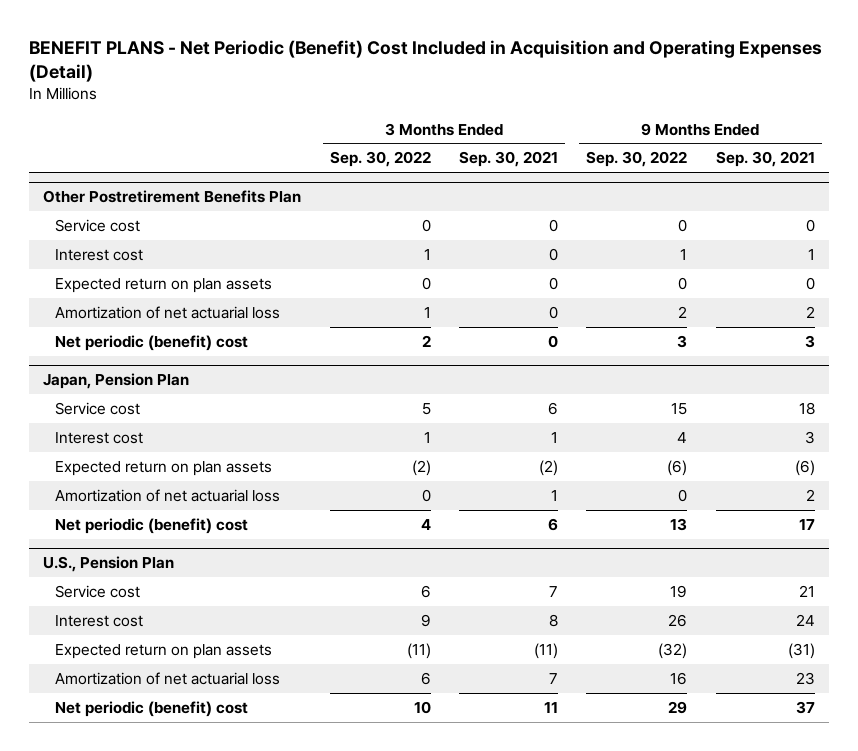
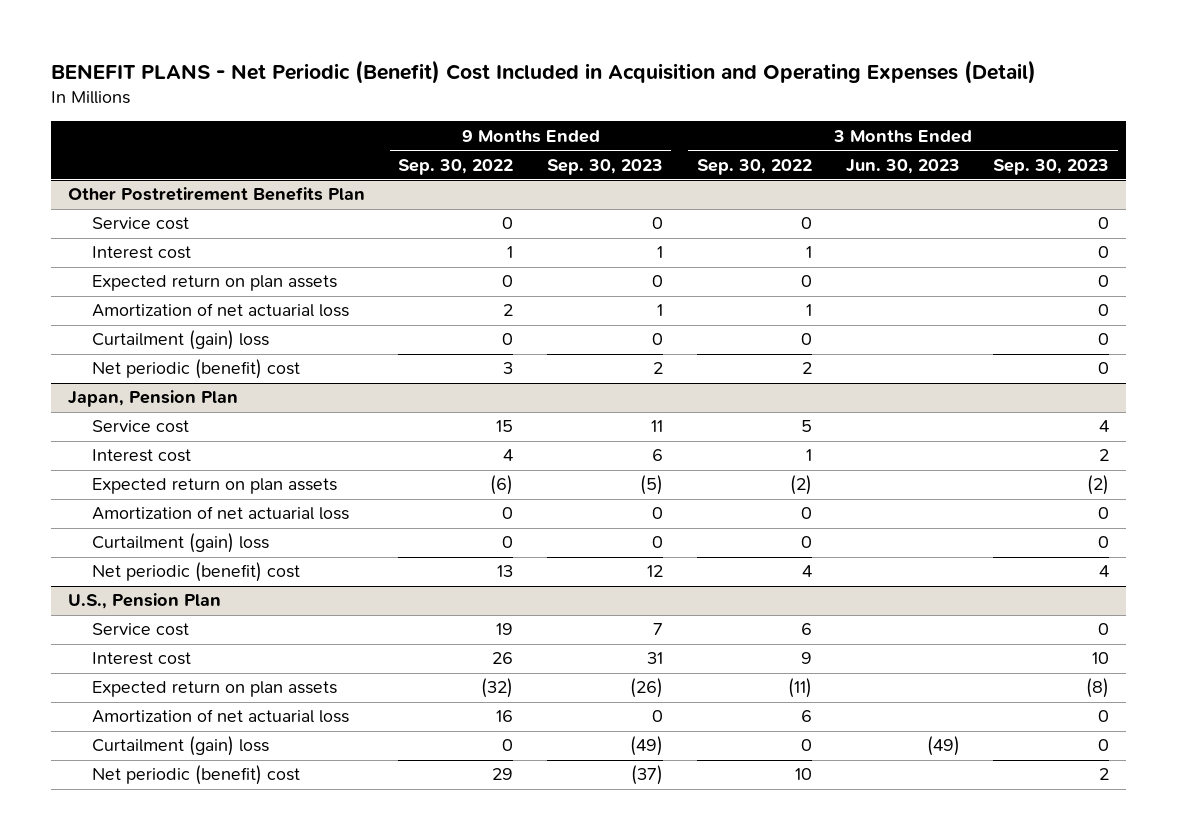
[458,151,558,168] Sep. 30, 2021 -> none
[715,151,815,168] Sep. 30, 2021 -> none
none -> [547,158,664,175] Sep. 30, 2023
none -> [845,158,960,174] Jun. 30, 2023
none -> [993,158,1110,175] Sep. 30, 2023
none -> [92,330,270,351] Curtailment (gain) loss
none -> [92,533,270,554] Curtailment (gain) loss
none -> [92,736,270,757] Curtailment (gain) loss

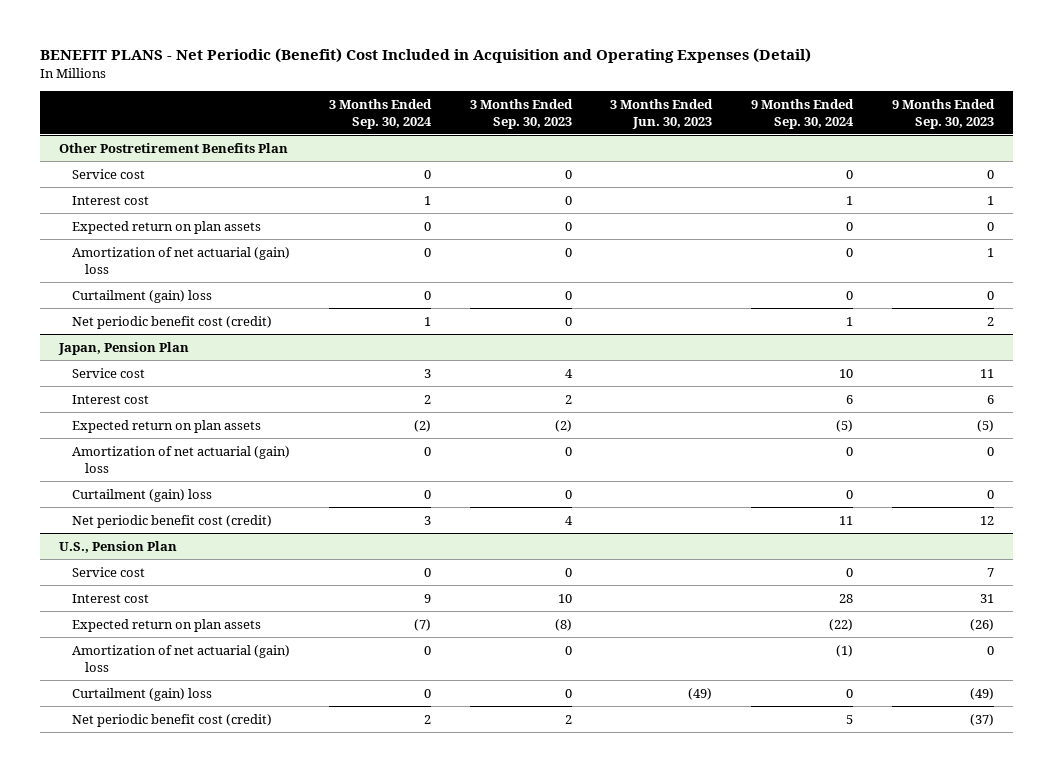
[398,158,514,175] Sep. 30, 2022 -> none
[696,158,812,175] Sep. 30, 2022 -> none
none -> [328,98,432,129] 3 Months Ended Sep. 30, 2024
none -> [751,98,855,129] 9 Months Ended Sep. 30, 2024
[92,303,350,318] Amortization of net actuarial loss -> [72,246,291,274] Amortization of net actuarial (gain) loss
[92,359,301,380] Net periodic (benefit) cost -> [72,315,273,329] Net periodic benefit cost (credit)
[92,506,350,521] Amortization of net actuarial loss -> [72,445,291,473] Amortization of net actuarial (gain) loss
[92,562,301,583] Net periodic (benefit) cost -> [72,514,273,528] Net periodic benefit cost (credit)
[92,709,350,724] Amortization of net actuarial loss -> [72,644,291,672] Amortization of net actuarial (gain) loss
[92,765,301,786] Net periodic (benefit) cost -> [72,713,273,727] Net periodic benefit cost (credit)

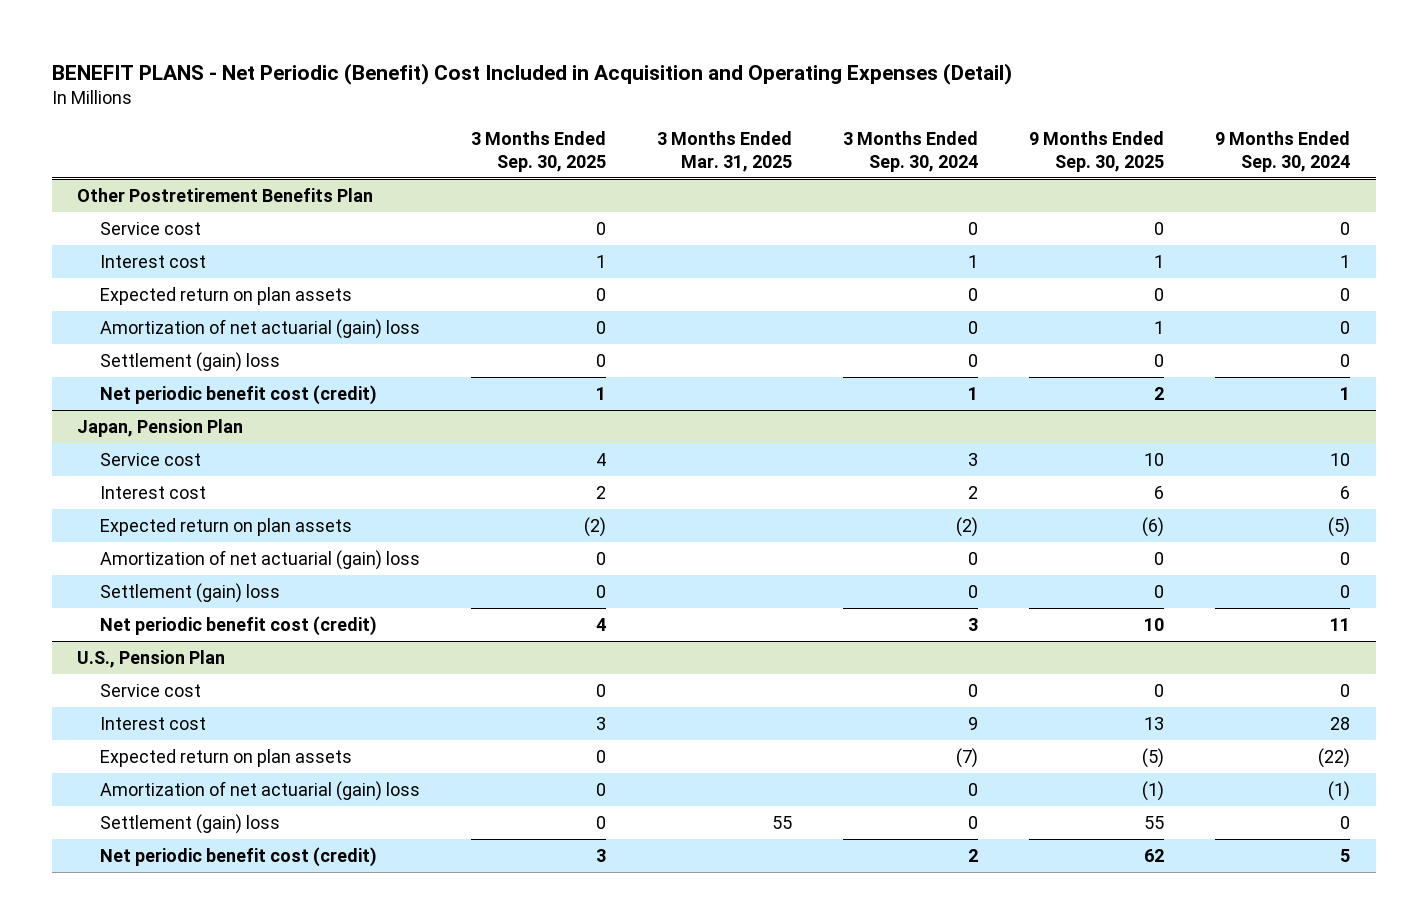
[469,98,573,129] 3 Months Ended Sep. 30, 2023 -> none
[610,98,714,129] 3 Months Ended Jun. 30, 2023 -> none
[891,98,995,129] 9 Months Ended Sep. 30, 2023 -> none
none -> [471,131,607,172] 3 Months Ended Sep. 30, 2025
none -> [657,131,793,172] 3 Months Ended Mar. 31, 2025
none -> [1029,131,1165,172] 9 Months Ended Sep. 30, 2025
[72,289,213,303] Curtailment (gain) loss -> [100,351,281,372] Settlement (gain) loss
[72,488,213,502] Curtailment (gain) loss -> [100,582,281,603] Settlement (gain) loss
[72,687,213,701] Curtailment (gain) loss -> [100,813,281,834] Settlement (gain) loss

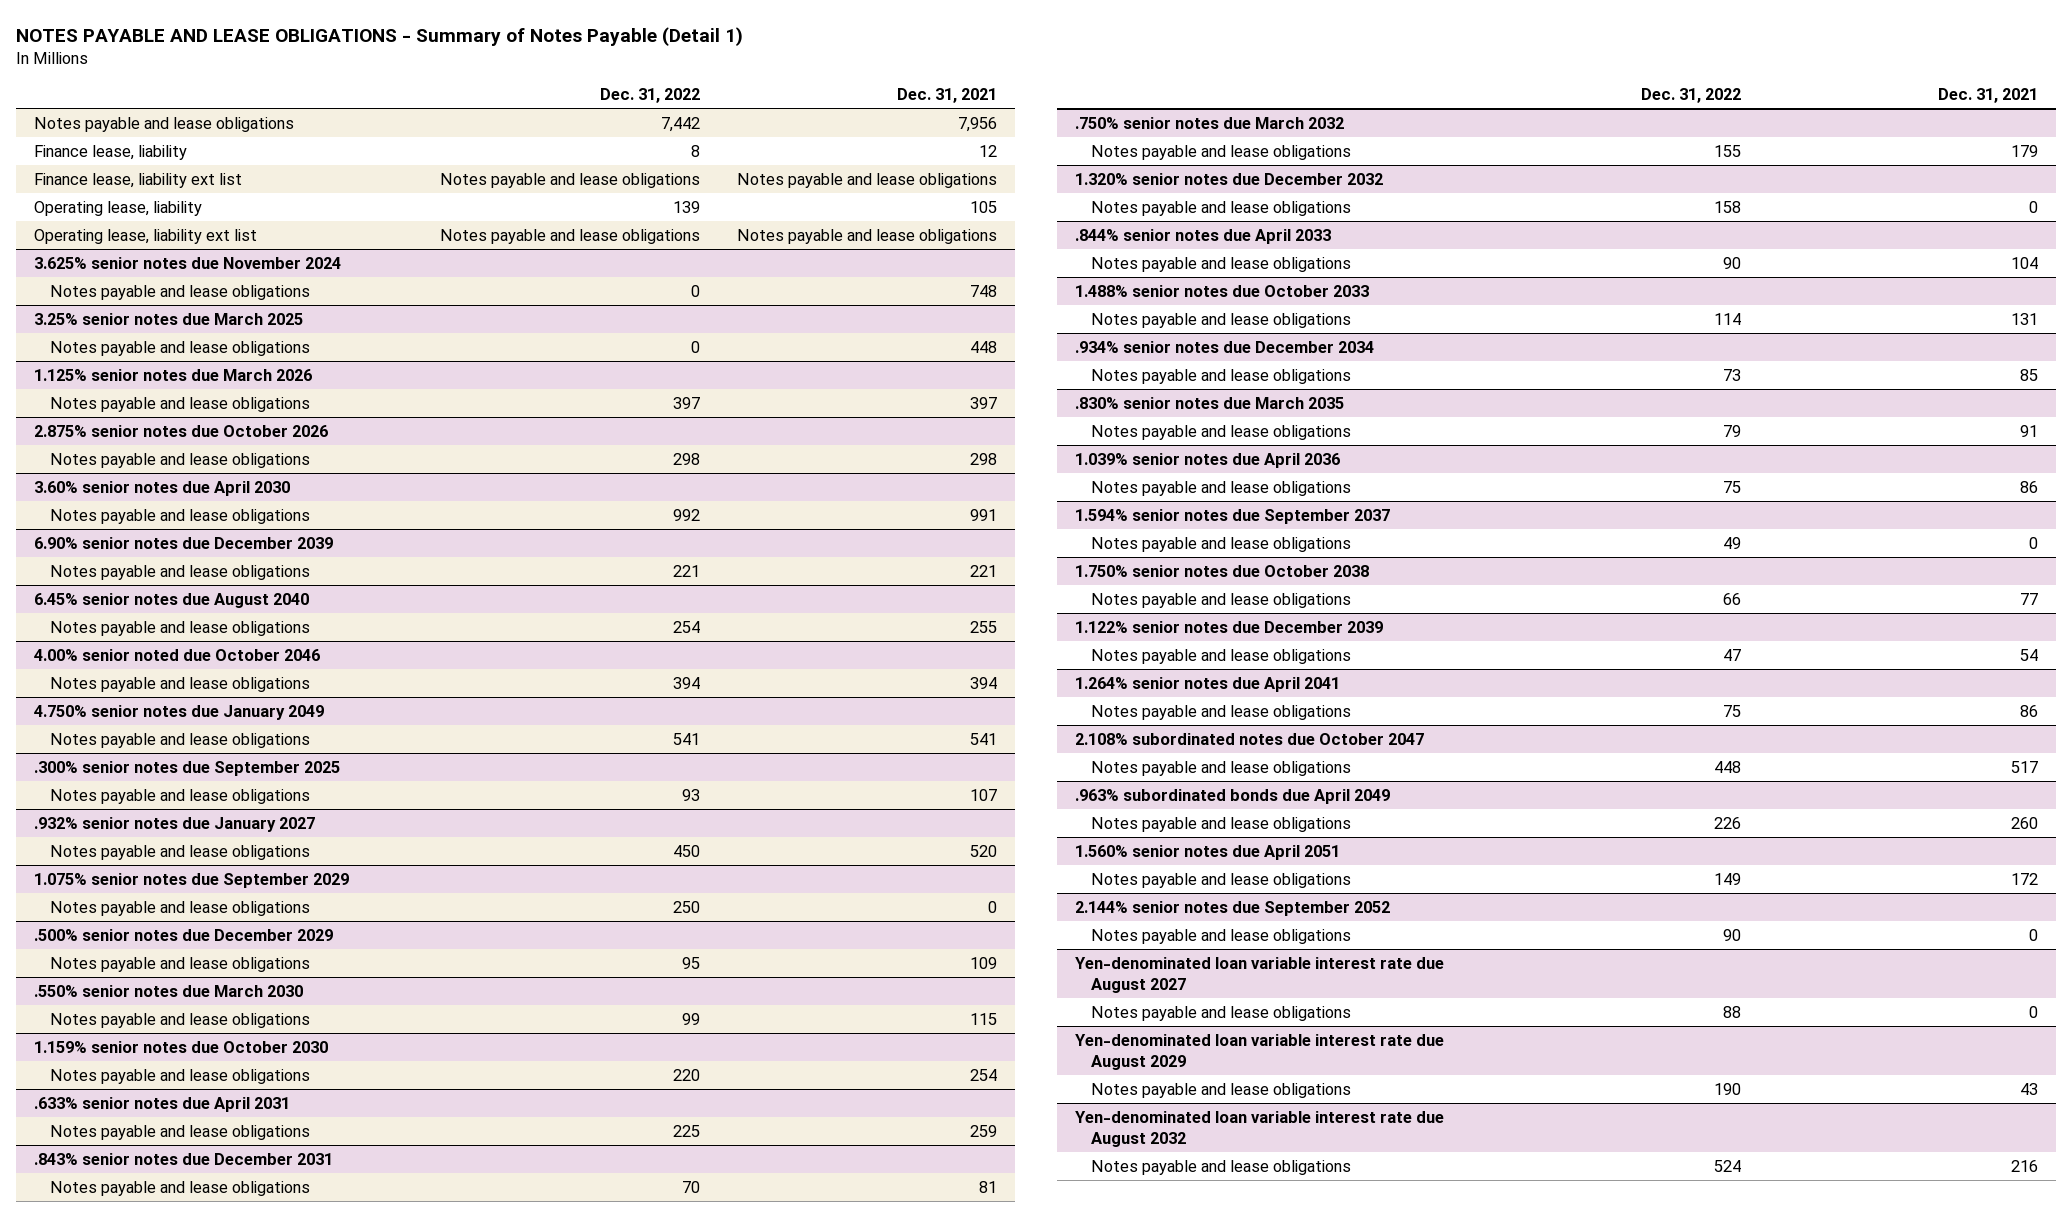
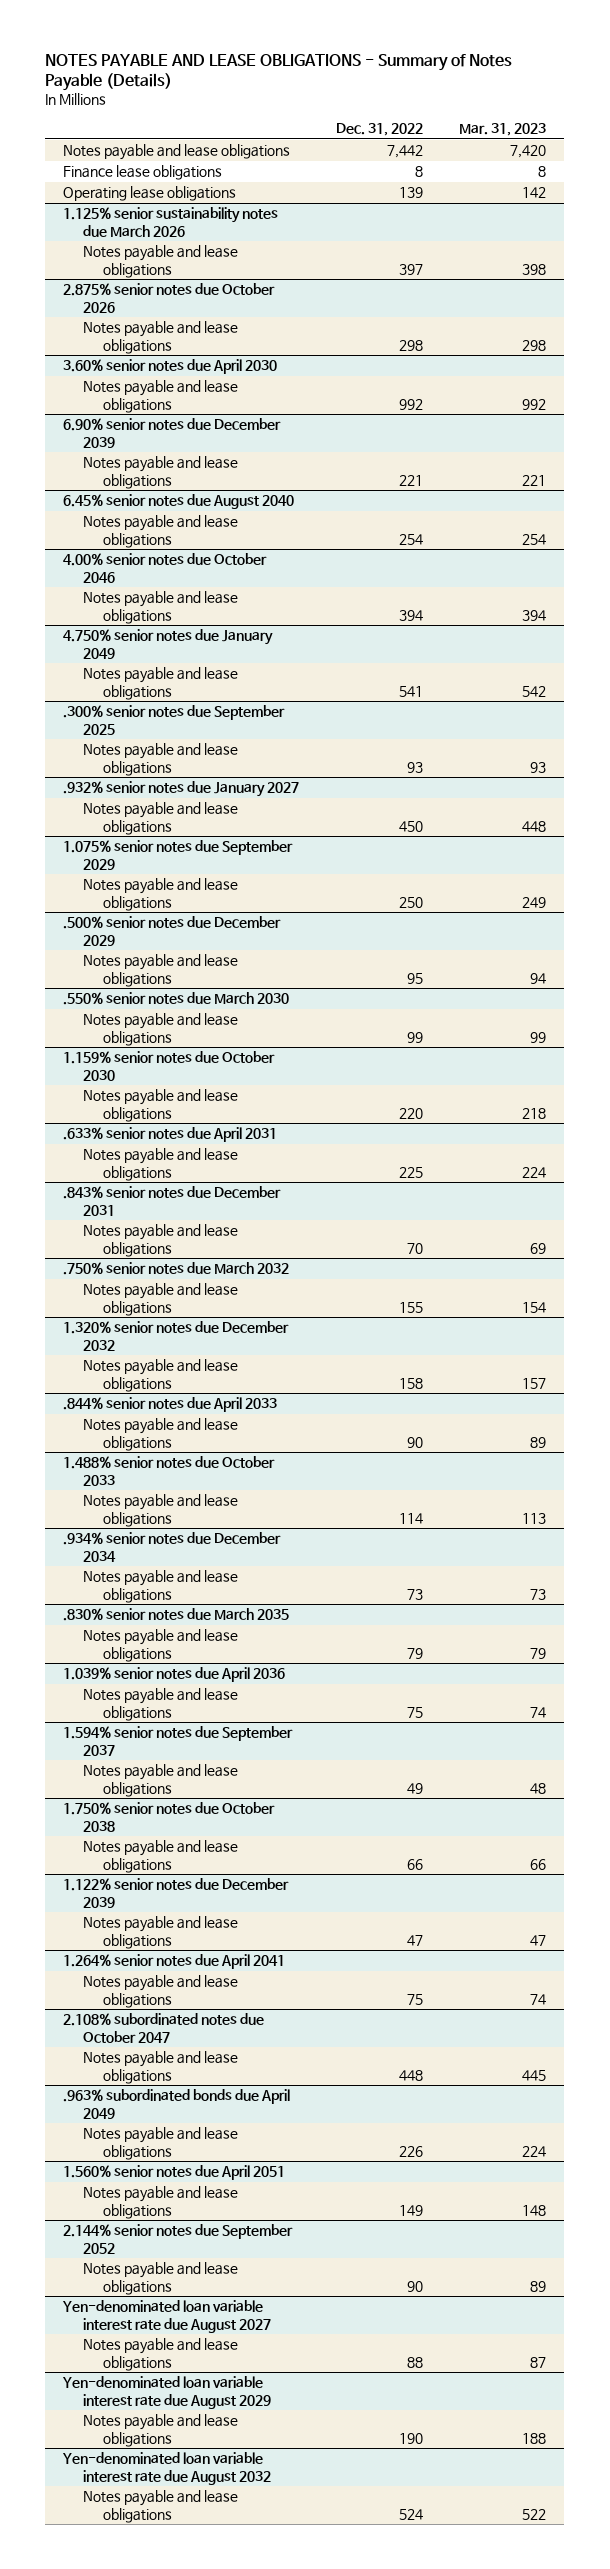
[15,26,743,46] NOTES PAYABLE AND LEASE OBLIGATIONS - Summary of Notes Payable (Detail 1) -> [45,53,513,92] NOTES PAYABLE AND LEASE OBLIGATIONS - Summary of Notes Payable (Details)
[896,88,997,104] Dec. 31, 2021 -> none
none -> [459,122,547,136] Mar. 31, 2023
[34,172,243,188] Finance lease, liability ext list -> none
[34,228,258,244] Operating lease, liability ext list -> none
[34,256,342,269] 3.625% senior notes due November 2024 -> none
[49,284,310,300] Notes payable and lease obligations -> none
[34,312,304,325] 3.25% senior notes due March 2025 -> none
[49,340,310,356] Notes payable and lease obligations -> none
[34,144,188,160] Finance lease, liability -> [63,165,223,181] Finance lease obligations
[34,200,203,216] Operating lease, liability -> [63,186,237,202] Operating lease obligations
[34,368,313,381] 1.125% senior notes due March 2026 -> [63,207,279,237] 1.125% senior sustainability notes due March 2026
[34,648,321,661] 4.00% senior noted due October 2046 -> [63,553,268,583] 4.00% senior notes due October 2046

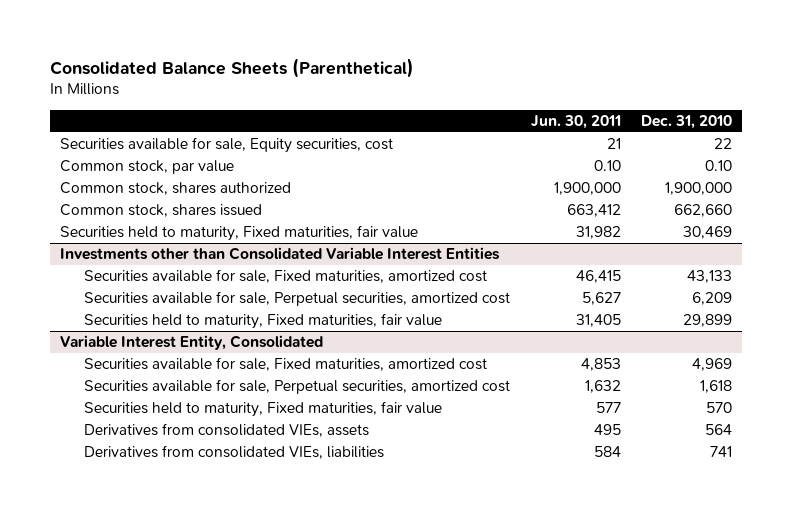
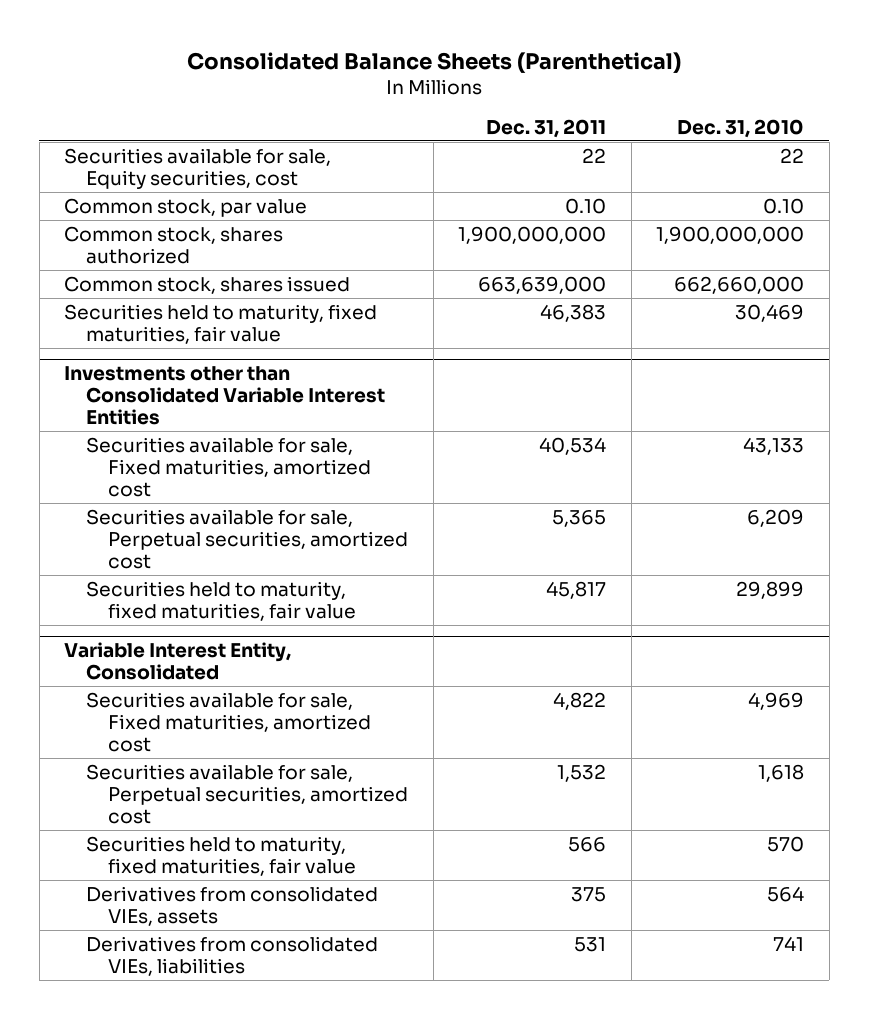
[530,115,621,130] Jun. 30, 2011 -> none
none -> [486,118,607,138] Dec. 31, 2011
[664,182,732,196] 1,900,000 -> [656,225,805,244] 1,900,000,000
[673,204,732,218] 662,660 -> [674,275,805,294] 662,660,000
[59,225,418,242] Securities held to maturity, Fixed maturities, fair value -> [64,303,378,345] Securities held to maturity, fixed maturities, fair value
[84,313,443,330] Securities held to maturity, Fixed maturities, fair value -> [86,580,357,622] Securities held to maturity, fixed maturities, fair value
[84,401,443,418] Securities held to maturity, Fixed maturities, fair value -> [86,835,357,877] Securities held to maturity, fixed maturities, fair value

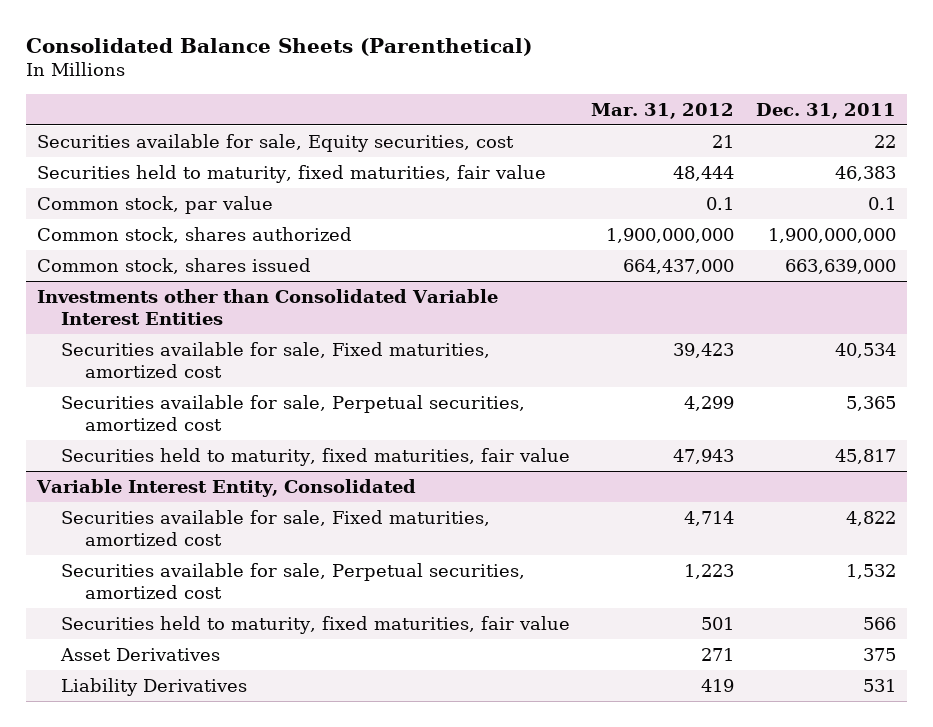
[677,118,805,138] Dec. 31, 2010 -> none
none -> [591,102,735,119] Mar. 31, 2012
[64,303,378,345] Securities held to maturity, fixed maturities, fair value -> [36,164,546,183] Securities held to maturity, fixed maturities, fair value
[565,197,607,214] 0.10 -> [867,196,896,210] 0.1
[86,885,379,927] Derivatives from consolidated VIEs, assets -> [59,647,220,661] Asset Derivatives
[86,935,379,977] Derivatives from consolidated VIEs, liabilities -> [60,677,247,696] Liability Derivatives

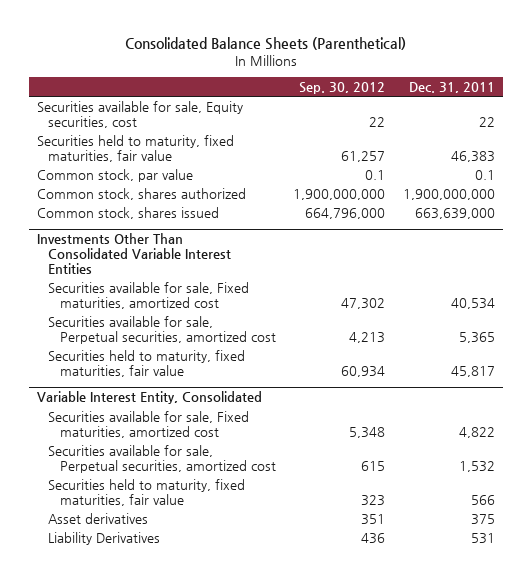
[591,102,735,119] Mar. 31, 2012 -> none
none -> [299,81,386,94] Sep. 30, 2012
[36,288,498,326] Investments other than Consolidated Variable Interest Entities -> [37,233,232,274] Investments Other Than Consolidated Variable Interest Entities
[59,647,220,661] Asset Derivatives -> [48,512,149,524] Asset derivatives

